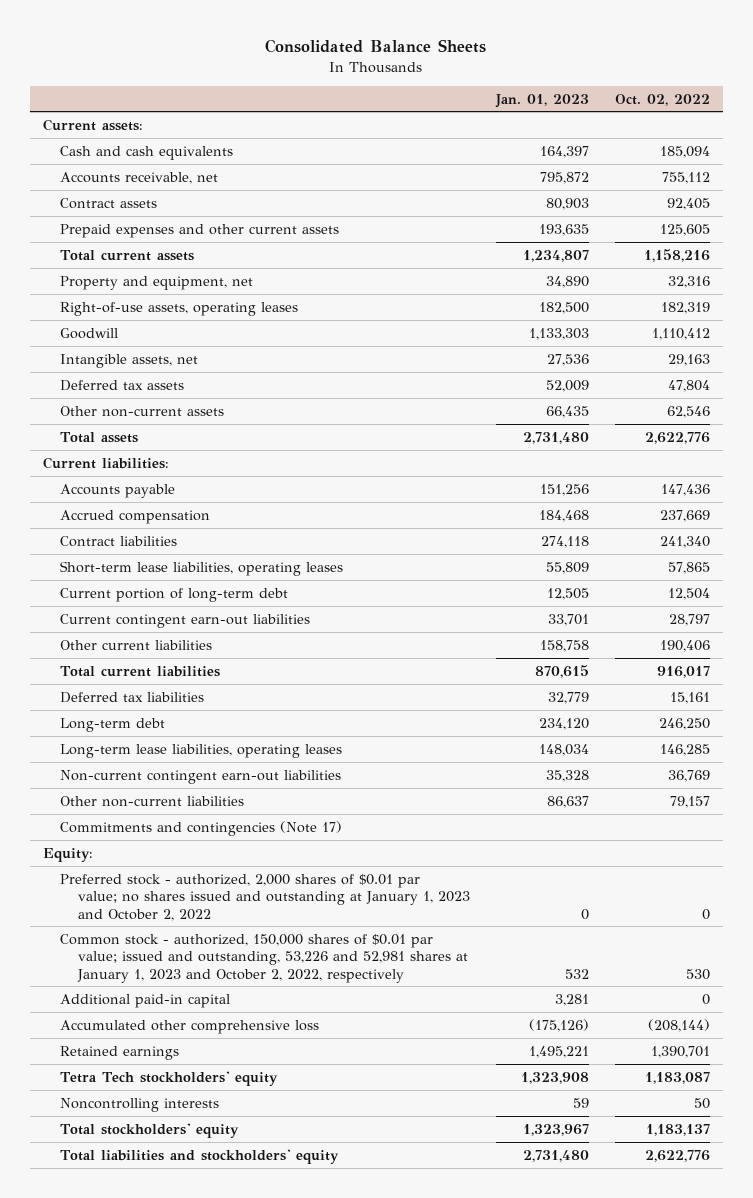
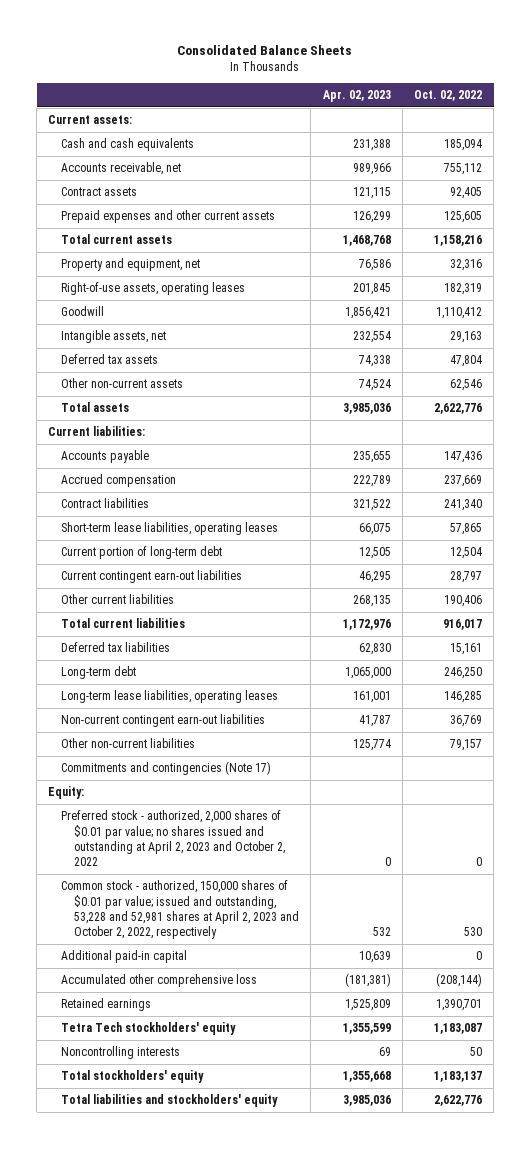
[495,93,590,108] Jan. 01, 2023 -> none
none -> [322,89,391,102] Apr. 02, 2023
[60,873,471,921] Preferred stock - authorized, 2,000 shares of $0.01 par value; no shares issued and outstanding at January 1, 2023 and October 2, 2022 -> [61,810,286,866] Preferred stock - authorized, 2,000 shares of $0.01 par value; no shares issued and outstanding at April 2, 2023 and October 2, 2022
[60,933,469,983] Common stock - authorized, 150,000 shares of $0.01 par value; issued and outstanding, 53,226 and 52,981 shares at January 1, 2023 and October 2, 2022, respectively -> [61,880,300,939] Common stock - authorized, 150,000 shares of $0.01 par value; issued and outstanding, 53,228 and 52,981 shares at April 2, 2023 and October 2, 2022, respectively

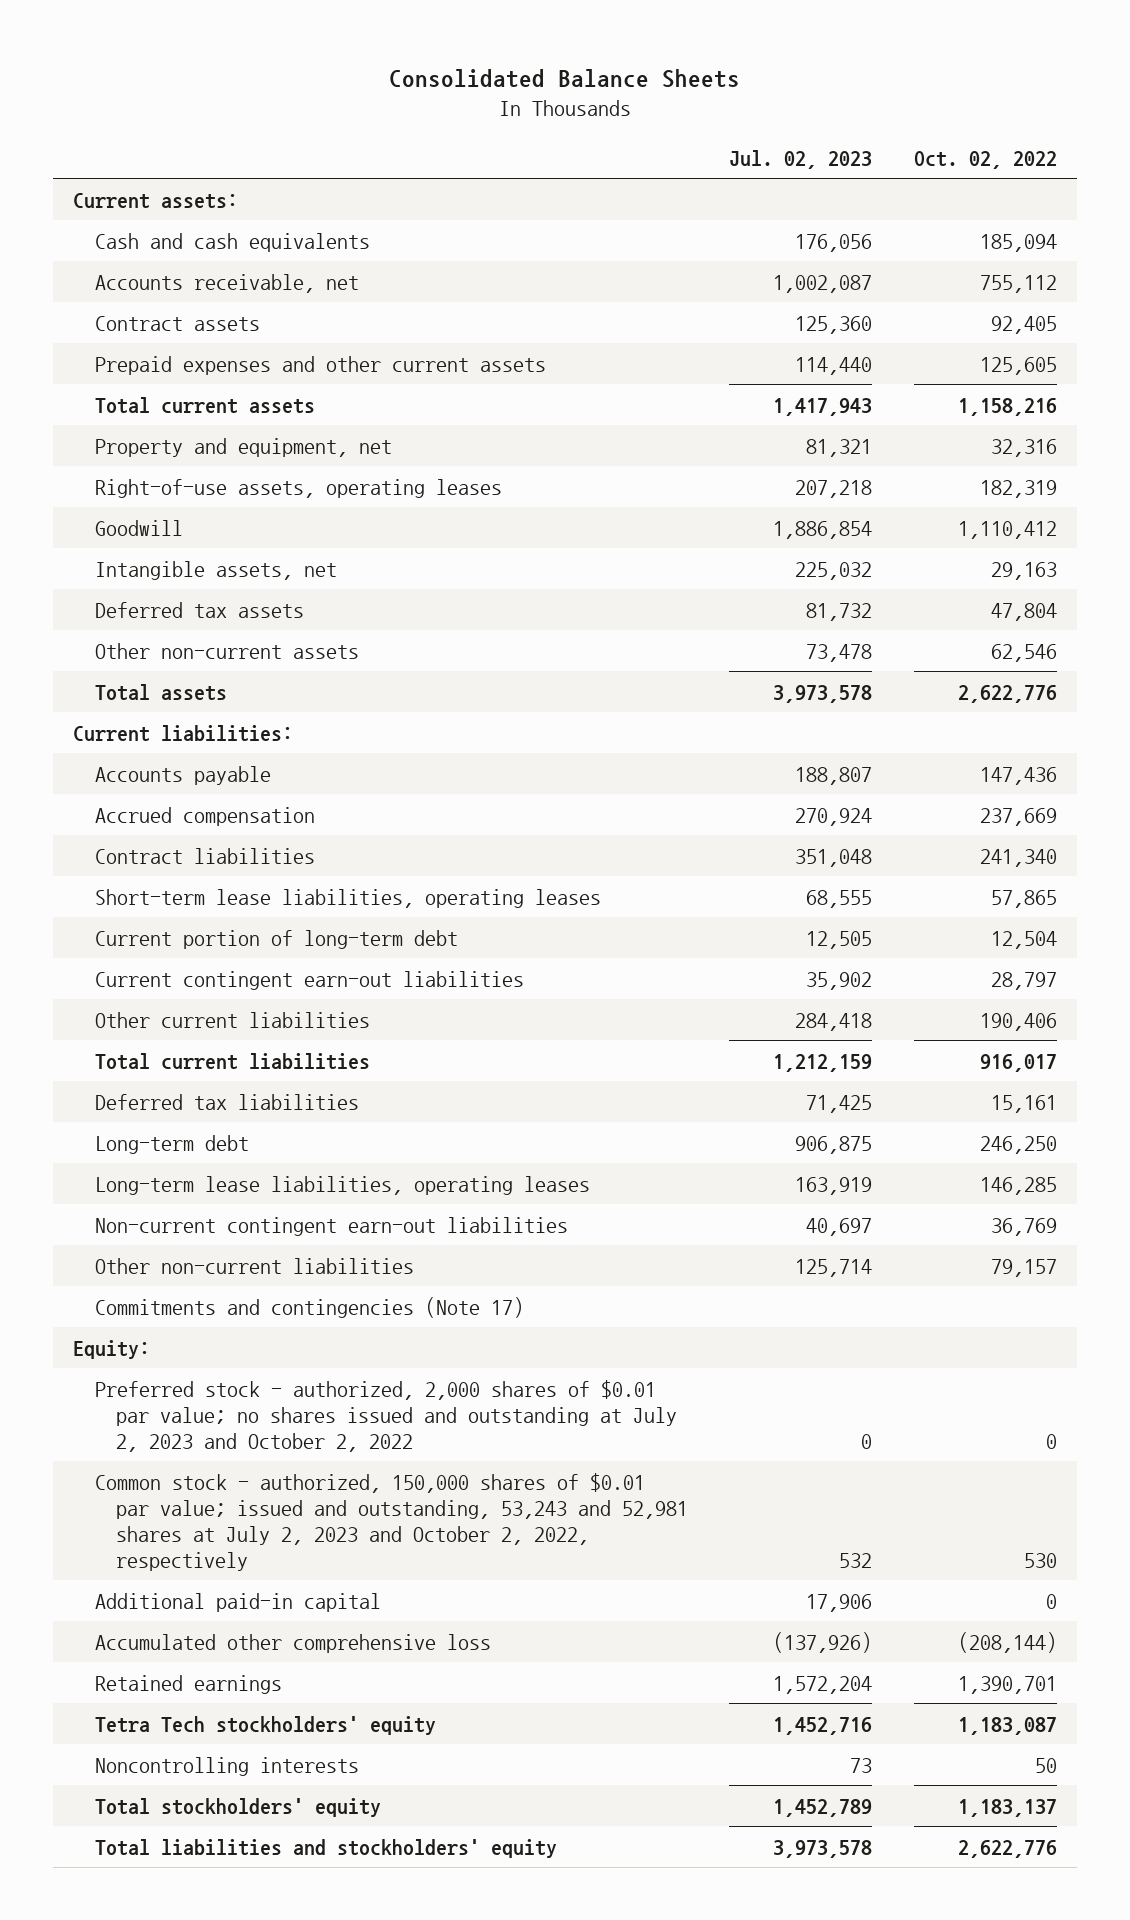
[322,89,391,102] Apr. 02, 2023 -> none
none -> [729,149,873,169] Jul. 02, 2023
[61,810,286,866] Preferred stock - authorized, 2,000 shares of $0.01 par value; no shares issued and outstanding at April 2, 2023 and October 2, 2022 -> [94,1379,677,1452] Preferred stock - authorized, 2,000 shares of $0.01 par value; no shares issued and outstanding at July 2, 2023 and October 2, 2022
[61,880,300,939] Common stock - authorized, 150,000 shares of $0.01 par value; issued and outstanding, 53,228 and 52,981 shares at April 2, 2023 and October 2, 2022, respectively -> [94,1472,688,1571] Common stock - authorized, 150,000 shares of $0.01 par value; issued and outstanding, 53,243 and 52,981 shares at July 2, 2023 and October 2, 2022, respectively

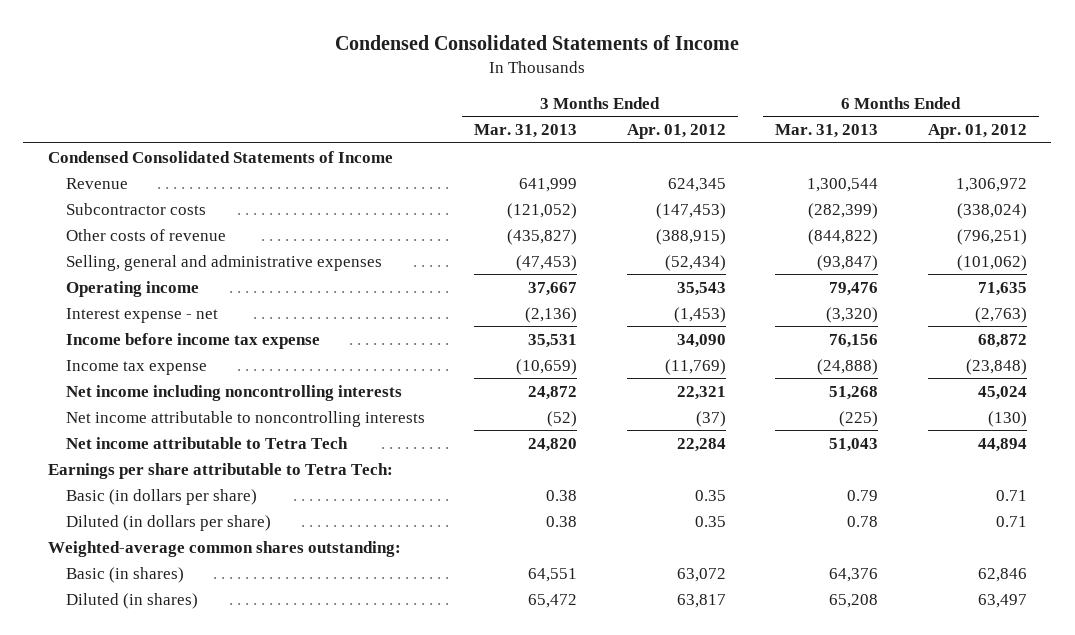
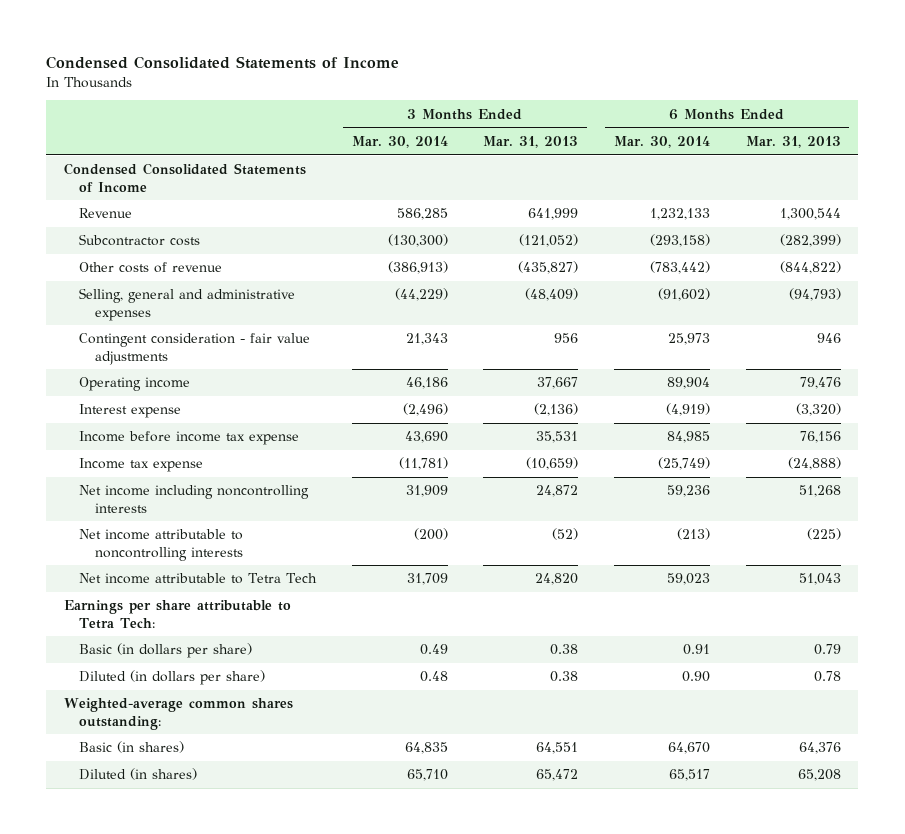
[626,124,726,140] Apr. 01, 2012 -> none
[927,124,1027,140] Apr. 01, 2012 -> none
none -> [351,135,448,148] Mar. 30, 2014
none -> [614,135,711,148] Mar. 30, 2014
[516,254,578,271] (47,453) -> [525,288,579,302] (48,409)
[817,254,879,271] (93,847) -> [788,288,841,302] (94,793)
none -> [79,333,311,365] Contingent consideration - fair value adjustments
[65,307,218,323] Interest expense - net -> [79,404,182,419] Interest expense

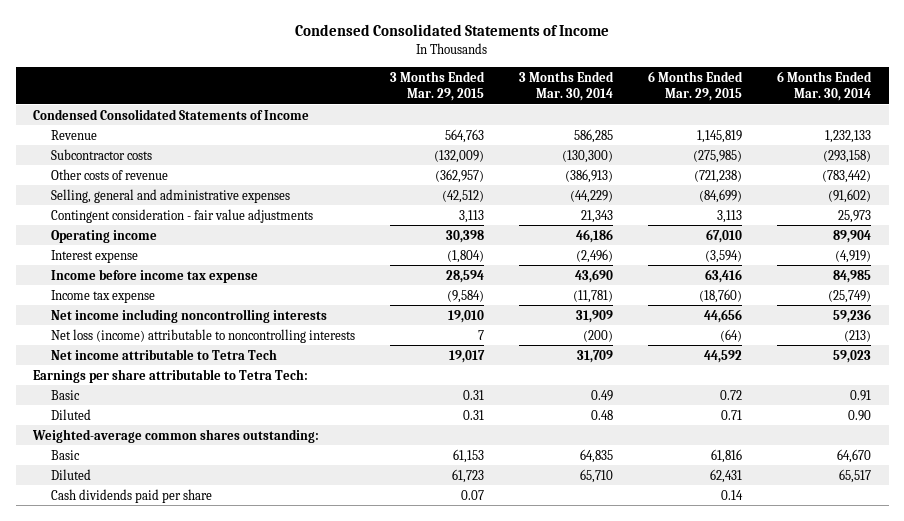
[483,135,579,148] Mar. 31, 2013 -> none
[745,135,841,148] Mar. 31, 2013 -> none
none -> [390,70,486,102] 3 Months Ended Mar. 29, 2015
none -> [648,70,744,102] 6 Months Ended Mar. 29, 2015
[79,529,244,561] Net income attributable to noncontrolling interests -> [51,328,356,343] Net loss (income) attributable to noncontrolling interests
[79,643,253,659] Basic (in dollars per share) -> [51,389,81,400] Basic
[79,670,266,686] Diluted (in dollars per share) -> [51,408,92,420] Diluted
[79,741,185,754] Basic (in shares) -> [51,449,81,460] Basic
[79,768,198,781] Diluted (in shares) -> [51,468,92,480] Diluted
none -> [51,488,213,503] Cash dividends paid per share

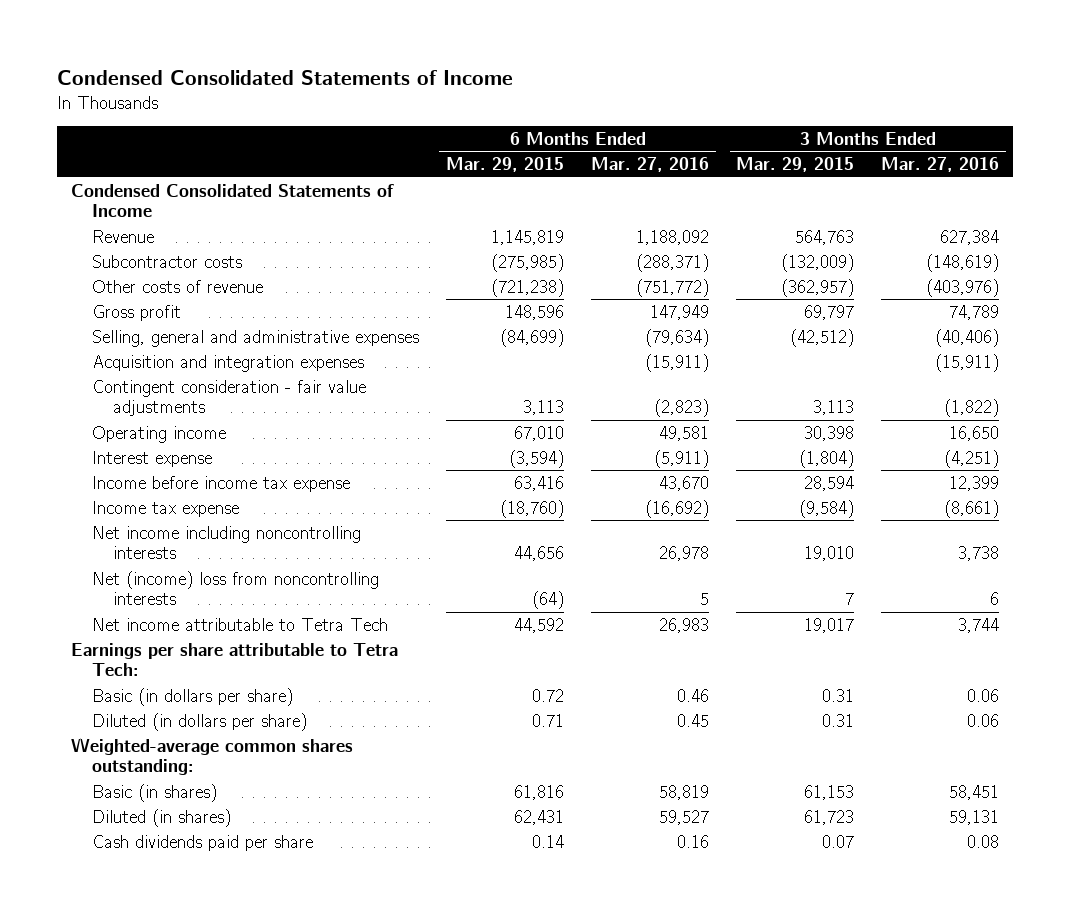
[519,70,615,102] 3 Months Ended Mar. 30, 2014 -> none
[777,70,873,102] 6 Months Ended Mar. 30, 2014 -> none
none -> [591,157,710,173] Mar. 27, 2016
none -> [881,157,1000,173] Mar. 27, 2016
none -> [91,304,181,321] Gross profit
none -> [91,354,364,372] Acquisition and integration expenses
[51,328,356,343] Net loss (income) attributable to noncontrolling interests -> [91,570,379,606] Net (income) loss from noncontrolling interests
[51,389,81,400] Basic -> [91,687,293,706] Basic (in dollars per share)
[51,408,92,420] Diluted -> [91,712,307,731] Diluted (in dollars per share)
[51,449,81,460] Basic -> [91,783,217,802] Basic (in shares)
[51,468,92,480] Diluted -> [91,808,231,827] Diluted (in shares)

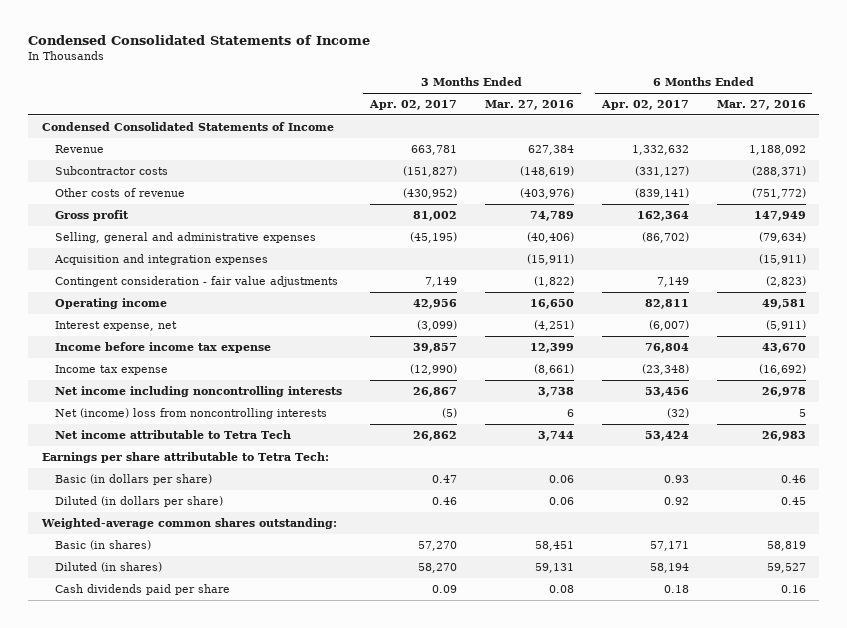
[446,157,565,173] Mar. 29, 2015 -> none
[736,157,855,173] Mar. 29, 2015 -> none
none -> [368,100,457,111] Apr. 02, 2017
none -> [600,100,689,111] Apr. 02, 2017
[91,450,212,467] Interest expense -> [55,321,178,332] Interest expense, net

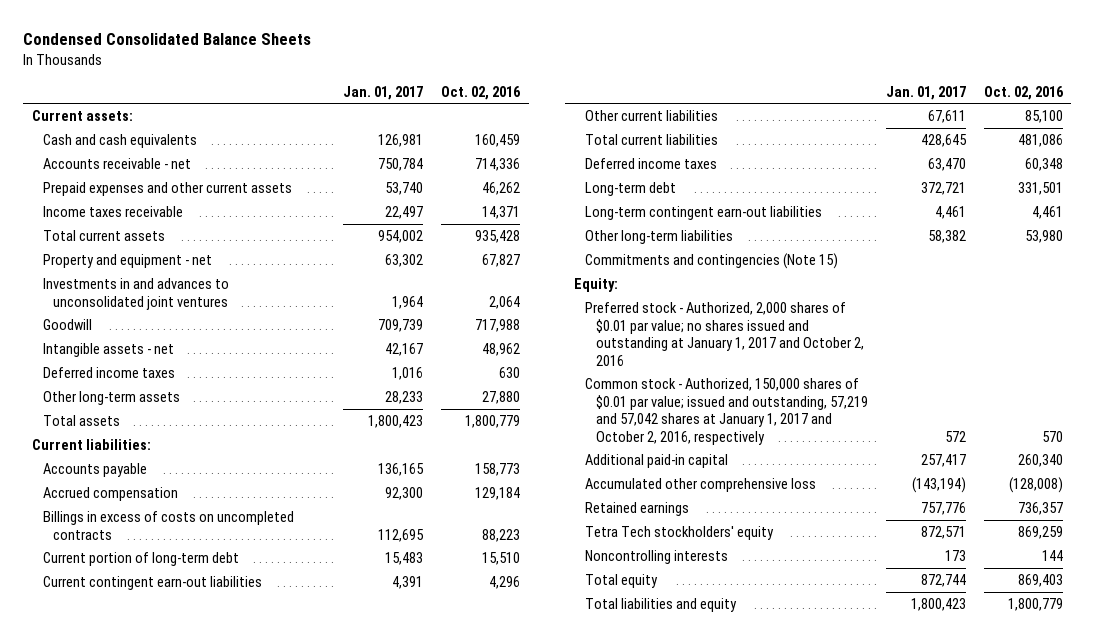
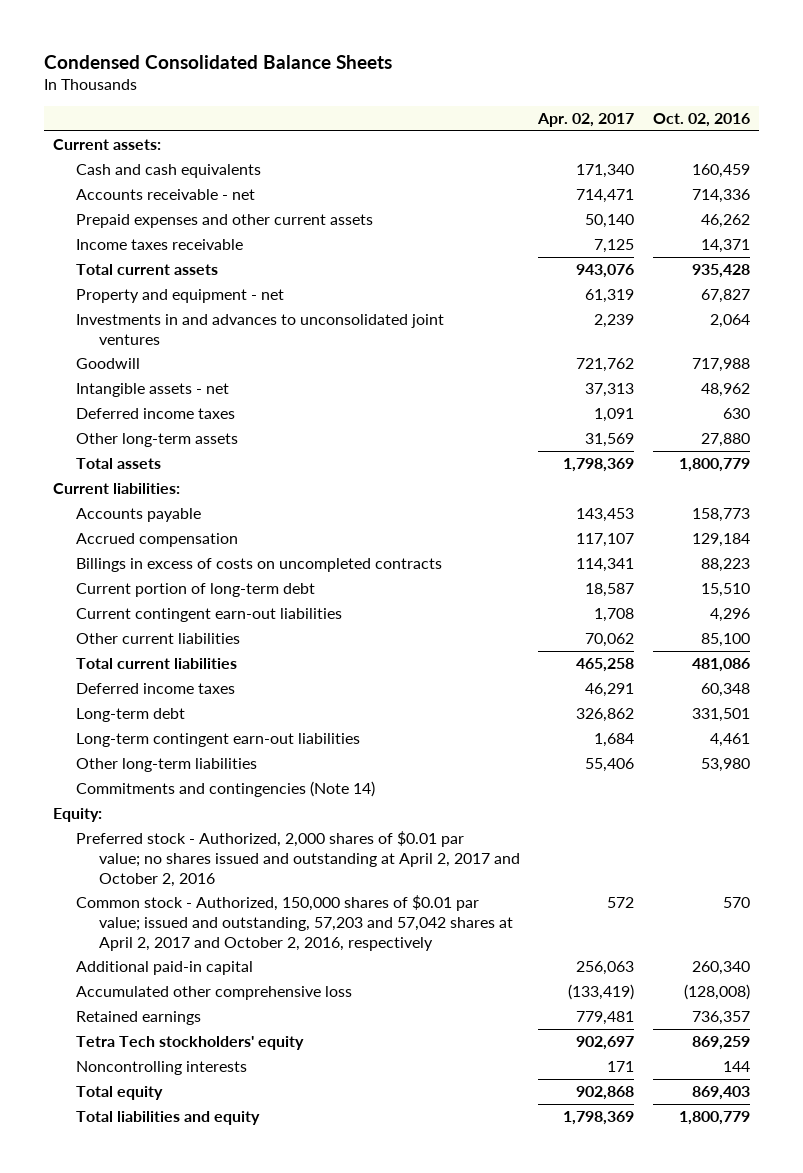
[343,85,424,100] Jan. 01, 2017 -> none
none -> [537,113,635,128] Apr. 02, 2017
[585,253,839,270] Commitments and contingencies (Note 15) -> [76,781,376,798] Commitments and contingencies (Note 14)
[585,302,864,366] Preferred stock - Authorized, 2,000 shares of $0.01 par value; no shares issued and outstanding at January 1, 2017 and October 2, 2016 -> [76,831,520,887] Preferred stock - Authorized, 2,000 shares of $0.01 par value; no shares issued and outstanding at April 2, 2017 and October 2, 2016
[585,378,868,445] Common stock - Authorized, 150,000 shares of $0.01 par value; issued and outstanding, 57,219 and 57,042 shares at January 1, 2017 and October 2, 2016, respectively -> [76,895,513,951] Common stock - Authorized, 150,000 shares of $0.01 par value; issued and outstanding, 57,203 and 57,042 shares at April 2, 2017 and October 2, 2016, respectively

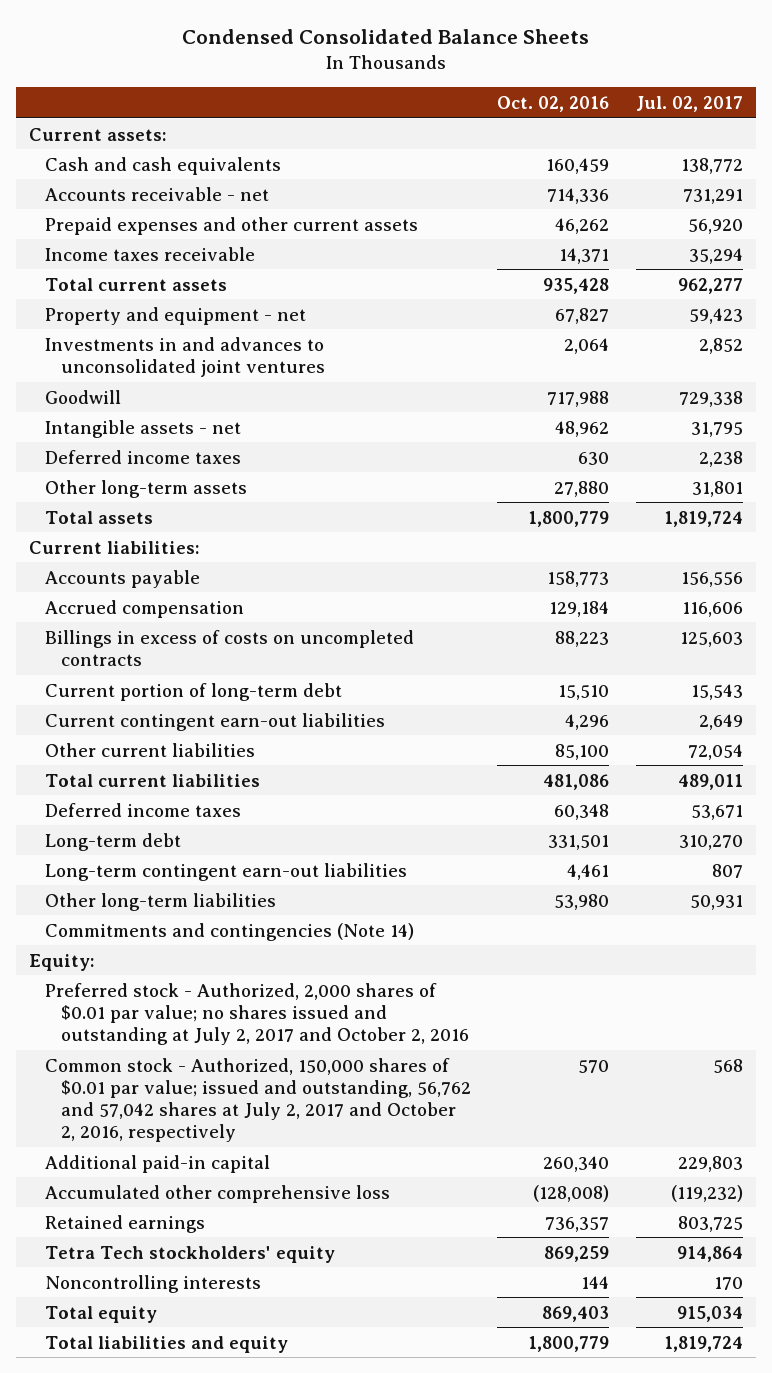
[537,113,635,128] Apr. 02, 2017 -> none
none -> [635,95,743,112] Jul. 02, 2017
[76,831,520,887] Preferred stock - Authorized, 2,000 shares of $0.01 par value; no shares issued and outstanding at April 2, 2017 and October 2, 2016 -> [44,982,469,1046] Preferred stock - Authorized, 2,000 shares of $0.01 par value; no shares issued and outstanding at July 2, 2017 and October 2, 2016
[76,895,513,951] Common stock - Authorized, 150,000 shares of $0.01 par value; issued and outstanding, 57,203 and 57,042 shares at April 2, 2017 and October 2, 2016, respectively -> [44,1057,471,1143] Common stock - Authorized, 150,000 shares of $0.01 par value; issued and outstanding, 56,762 and 57,042 shares at July 2, 2017 and October 2, 2016, respectively

